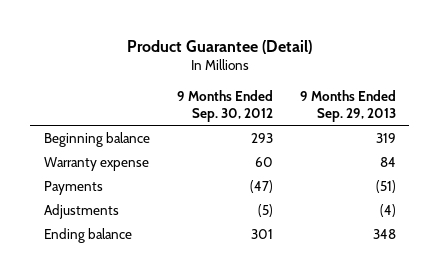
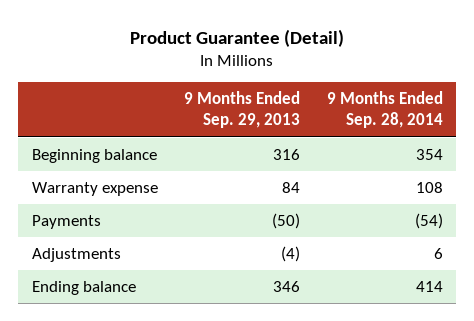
[176,89,273,123] 9 Months Ended Sep. 30, 2012 -> none
none -> [326,91,443,129] 9 Months Ended Sep. 28, 2014
[375,132,396,143] 319 -> [273,149,301,161] 316
[375,179,396,193] (51) -> [272,213,301,230] (50)
[372,228,396,239] 348 -> [273,281,301,293] 346

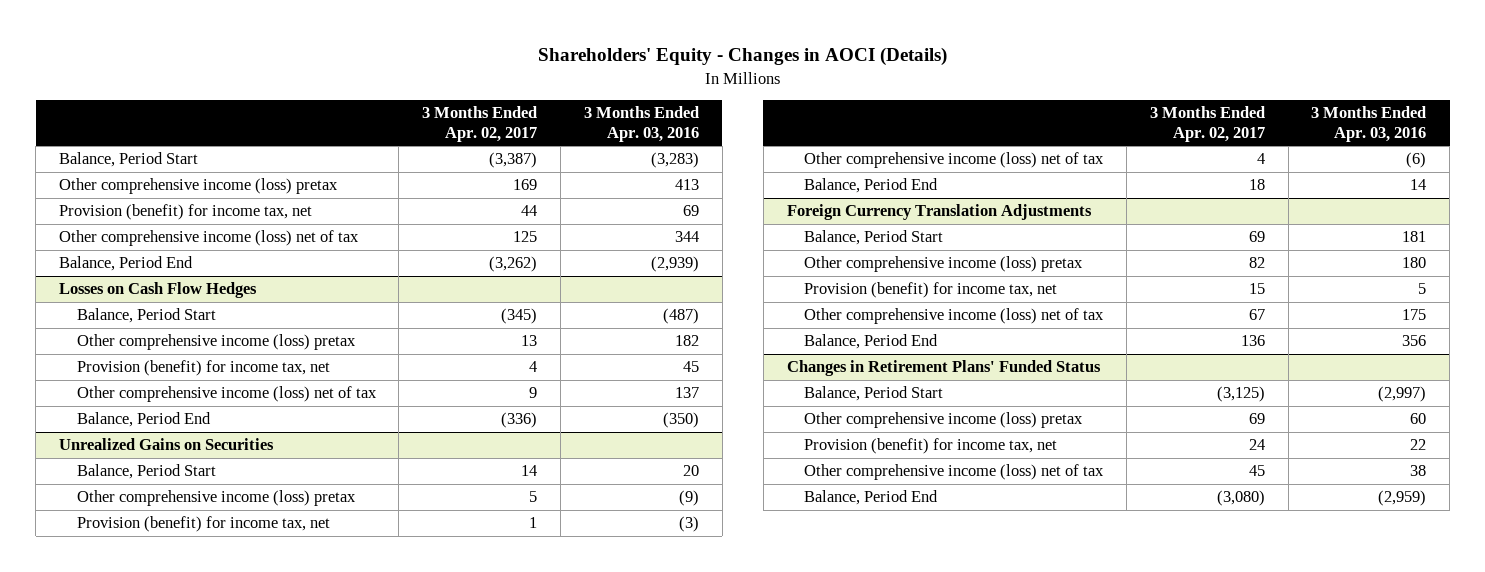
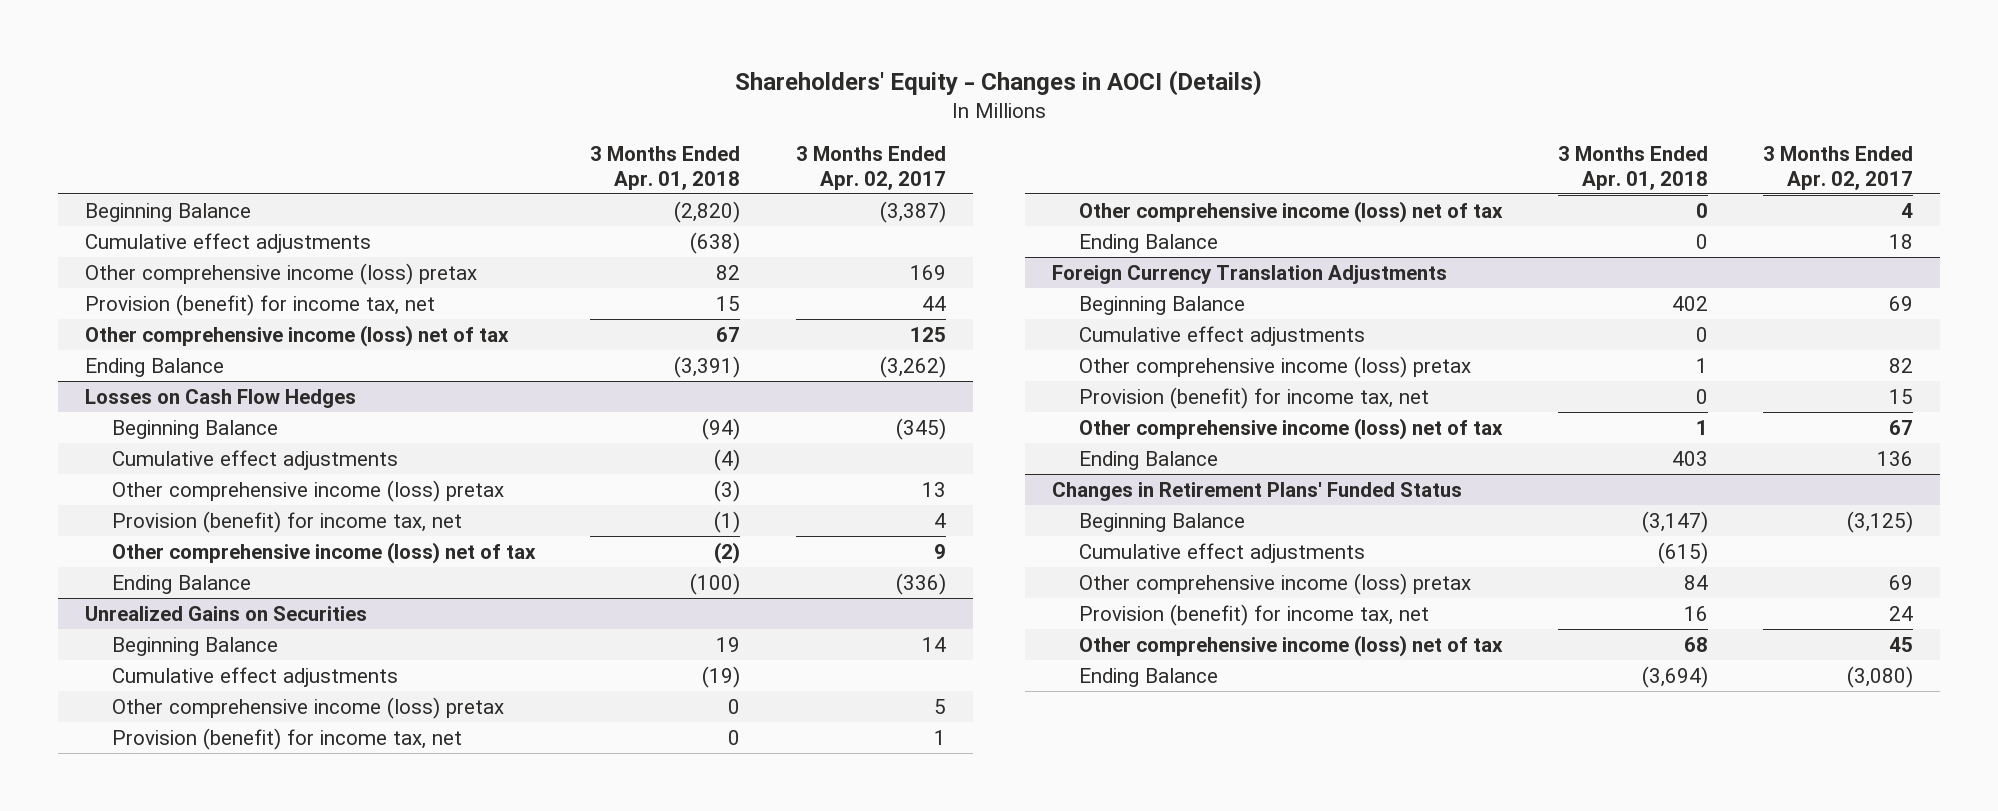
[583,106,699,142] 3 Months Ended Apr. 03, 2016 -> none
none -> [590,145,741,190] 3 Months Ended Apr. 01, 2018
[59,152,199,168] Balance, Period Start -> [85,202,252,222] Beginning Balance
none -> [85,232,372,253] Cumulative effect adjustments
[59,256,194,272] Balance, Period End -> [85,357,225,377] Ending Balance
[76,308,216,324] Balance, Period Start -> [112,419,279,439] Beginning Balance
none -> [112,449,399,470] Cumulative effect adjustments
[76,412,211,428] Balance, Period End -> [112,574,252,594] Ending Balance
[76,464,216,480] Balance, Period Start -> [112,636,279,656] Beginning Balance
none -> [112,666,399,687] Cumulative effect adjustments
[804,178,939,194] Balance, Period End -> [1079,233,1219,253] Ending Balance
[804,230,944,246] Balance, Period Start -> [1079,295,1246,315] Beginning Balance
none -> [1079,325,1366,346] Cumulative effect adjustments
[804,334,939,350] Balance, Period End -> [1079,450,1219,470] Ending Balance
[804,386,944,402] Balance, Period Start -> [1079,512,1246,532] Beginning Balance
none -> [1079,542,1366,563] Cumulative effect adjustments
[804,490,939,506] Balance, Period End -> [1079,667,1219,687] Ending Balance

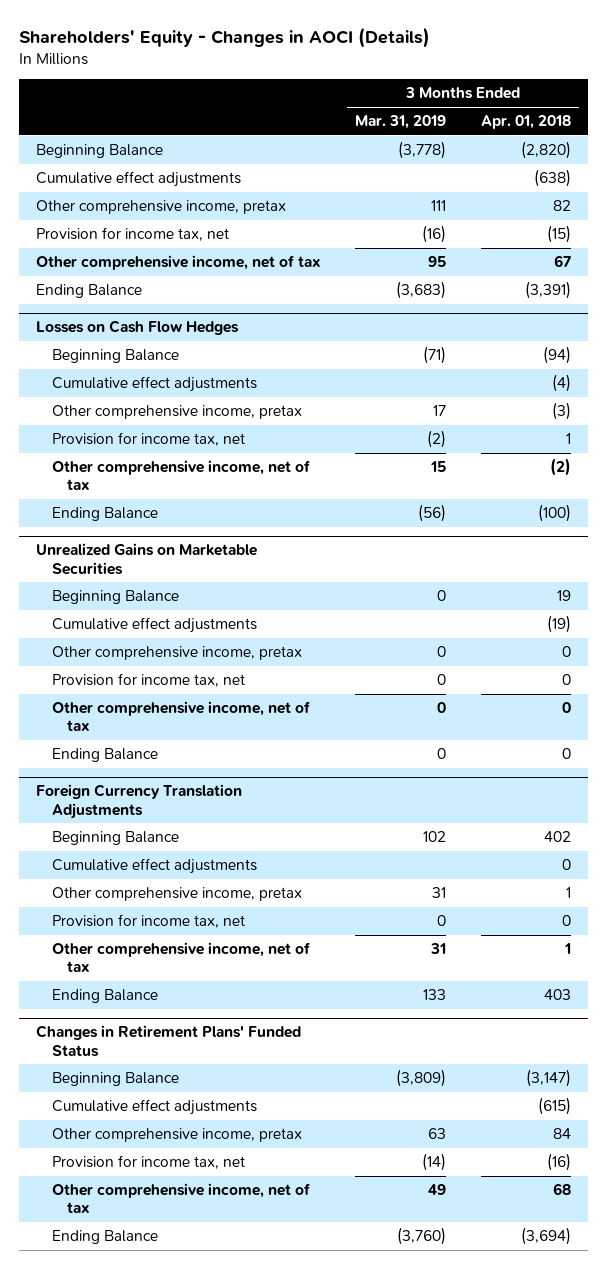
[795,145,946,190] 3 Months Ended Apr. 02, 2017 -> none
none -> [355,115,447,130] Mar. 31, 2019
[85,262,478,285] Other comprehensive income (loss) pretax -> [36,200,287,215] Other comprehensive income, pretax
[85,293,436,316] Provision (benefit) for income tax, net -> [36,227,230,242] Provision for income tax, net
[716,295,741,311] 15 -> [546,225,571,244] (15)
[85,324,510,347] Other comprehensive income (loss) net of tax -> [36,255,322,271] Other comprehensive income, net of tax
[112,479,505,502] Other comprehensive income (loss) pretax -> [51,405,302,420] Other comprehensive income, pretax
[112,510,463,533] Provision (benefit) for income tax, net -> [51,432,245,447] Provision for income tax, net
[714,510,741,533] (1) -> [565,433,571,445] 1
[112,541,537,564] Other comprehensive income (loss) net of tax -> [51,460,310,491] Other comprehensive income, net of tax
[85,605,368,621] Unrealized Gains on Securities -> [36,543,258,575] Unrealized Gains on Marketable Securities
[112,696,505,719] Other comprehensive income (loss) pretax -> [51,646,302,661] Other comprehensive income, pretax
[112,727,463,750] Provision (benefit) for income tax, net -> [51,673,245,688] Provision for income tax, net
[1079,200,1504,223] Other comprehensive income (loss) net of tax -> [51,701,310,732] Other comprehensive income, net of tax
[1079,355,1472,378] Other comprehensive income (loss) pretax -> [51,887,302,902] Other comprehensive income, pretax
[1079,386,1430,409] Provision (benefit) for income tax, net -> [51,914,245,929] Provision for income tax, net
[1079,417,1504,440] Other comprehensive income (loss) net of tax -> [51,942,310,973] Other comprehensive income, net of tax
[1079,572,1472,595] Other comprehensive income (loss) pretax -> [51,1128,302,1143] Other comprehensive income, pretax
[1079,603,1430,626] Provision (benefit) for income tax, net -> [51,1155,245,1170] Provision for income tax, net
[1683,605,1708,621] 16 -> [546,1153,571,1172] (16)
[1079,634,1504,657] Other comprehensive income (loss) net of tax -> [51,1183,310,1214] Other comprehensive income, net of tax

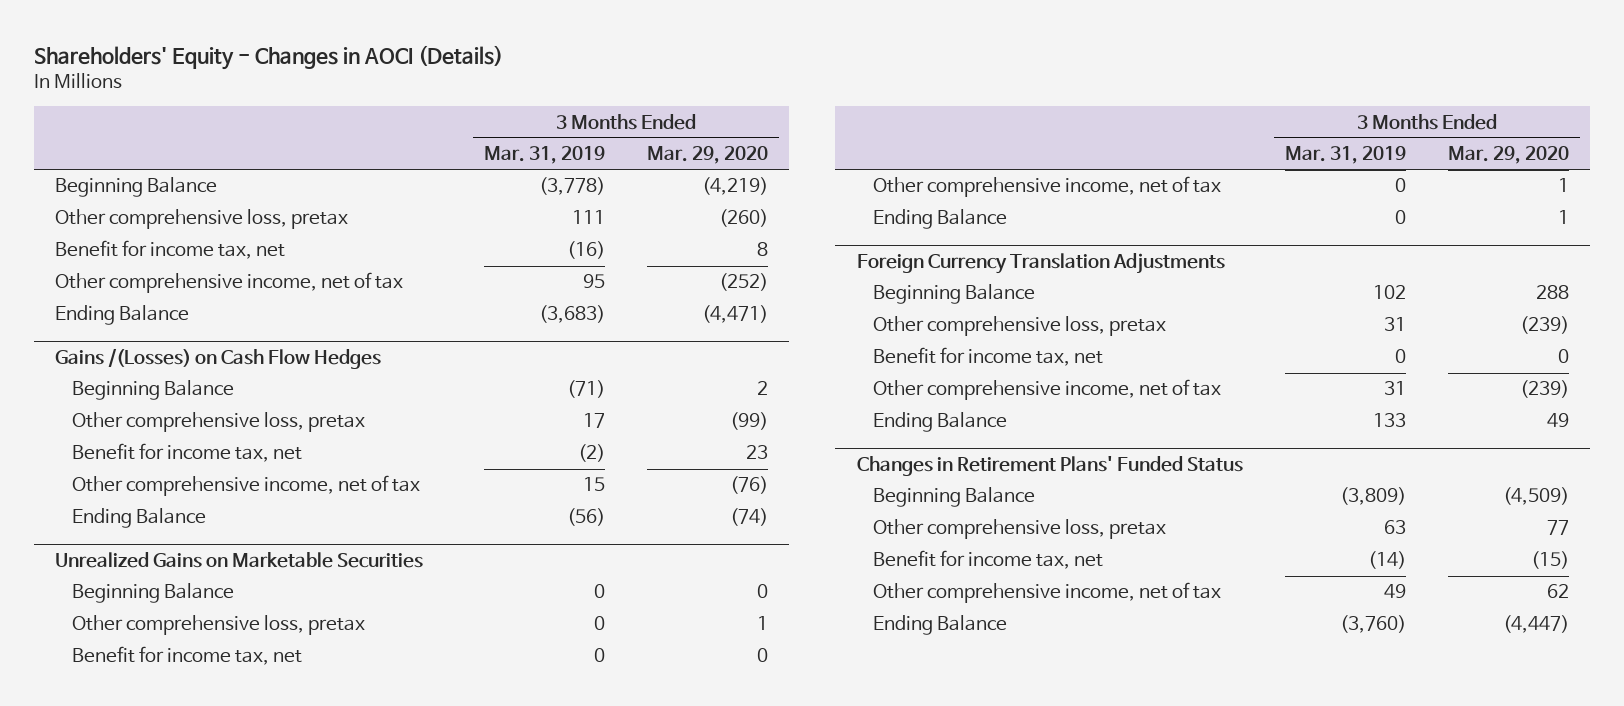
[480,115,571,130] Apr. 01, 2018 -> none
none -> [646,146,768,165] Mar. 29, 2020
[36,171,242,188] Cumulative effect adjustments -> none
[36,200,287,215] Other comprehensive income, pretax -> [55,209,349,230] Other comprehensive loss, pretax
[36,227,230,242] Provision for income tax, net -> [55,240,286,260] Benefit for income tax, net
[36,320,240,336] Losses on Cash Flow Hedges -> [55,347,382,369] Gains /(Losses) on Cash Flow Hedges
[51,376,257,393] Cumulative effect adjustments -> none
[51,405,302,420] Other comprehensive income, pretax -> [72,412,366,433] Other comprehensive loss, pretax
[51,432,245,447] Provision for income tax, net -> [72,443,303,463] Benefit for income tax, net
[51,617,257,634] Cumulative effect adjustments -> none
[51,646,302,661] Other comprehensive income, pretax -> [72,615,366,636] Other comprehensive loss, pretax
[51,673,245,688] Provision for income tax, net -> [72,646,303,666] Benefit for income tax, net
[51,858,257,875] Cumulative effect adjustments -> none
[51,887,302,902] Other comprehensive income, pretax -> [873,316,1167,337] Other comprehensive loss, pretax
[51,914,245,929] Provision for income tax, net -> [873,347,1104,367] Benefit for income tax, net
[51,1099,257,1116] Cumulative effect adjustments -> none
[51,1128,302,1143] Other comprehensive income, pretax -> [873,519,1167,540] Other comprehensive loss, pretax
[51,1155,245,1170] Provision for income tax, net -> [873,550,1104,570] Benefit for income tax, net

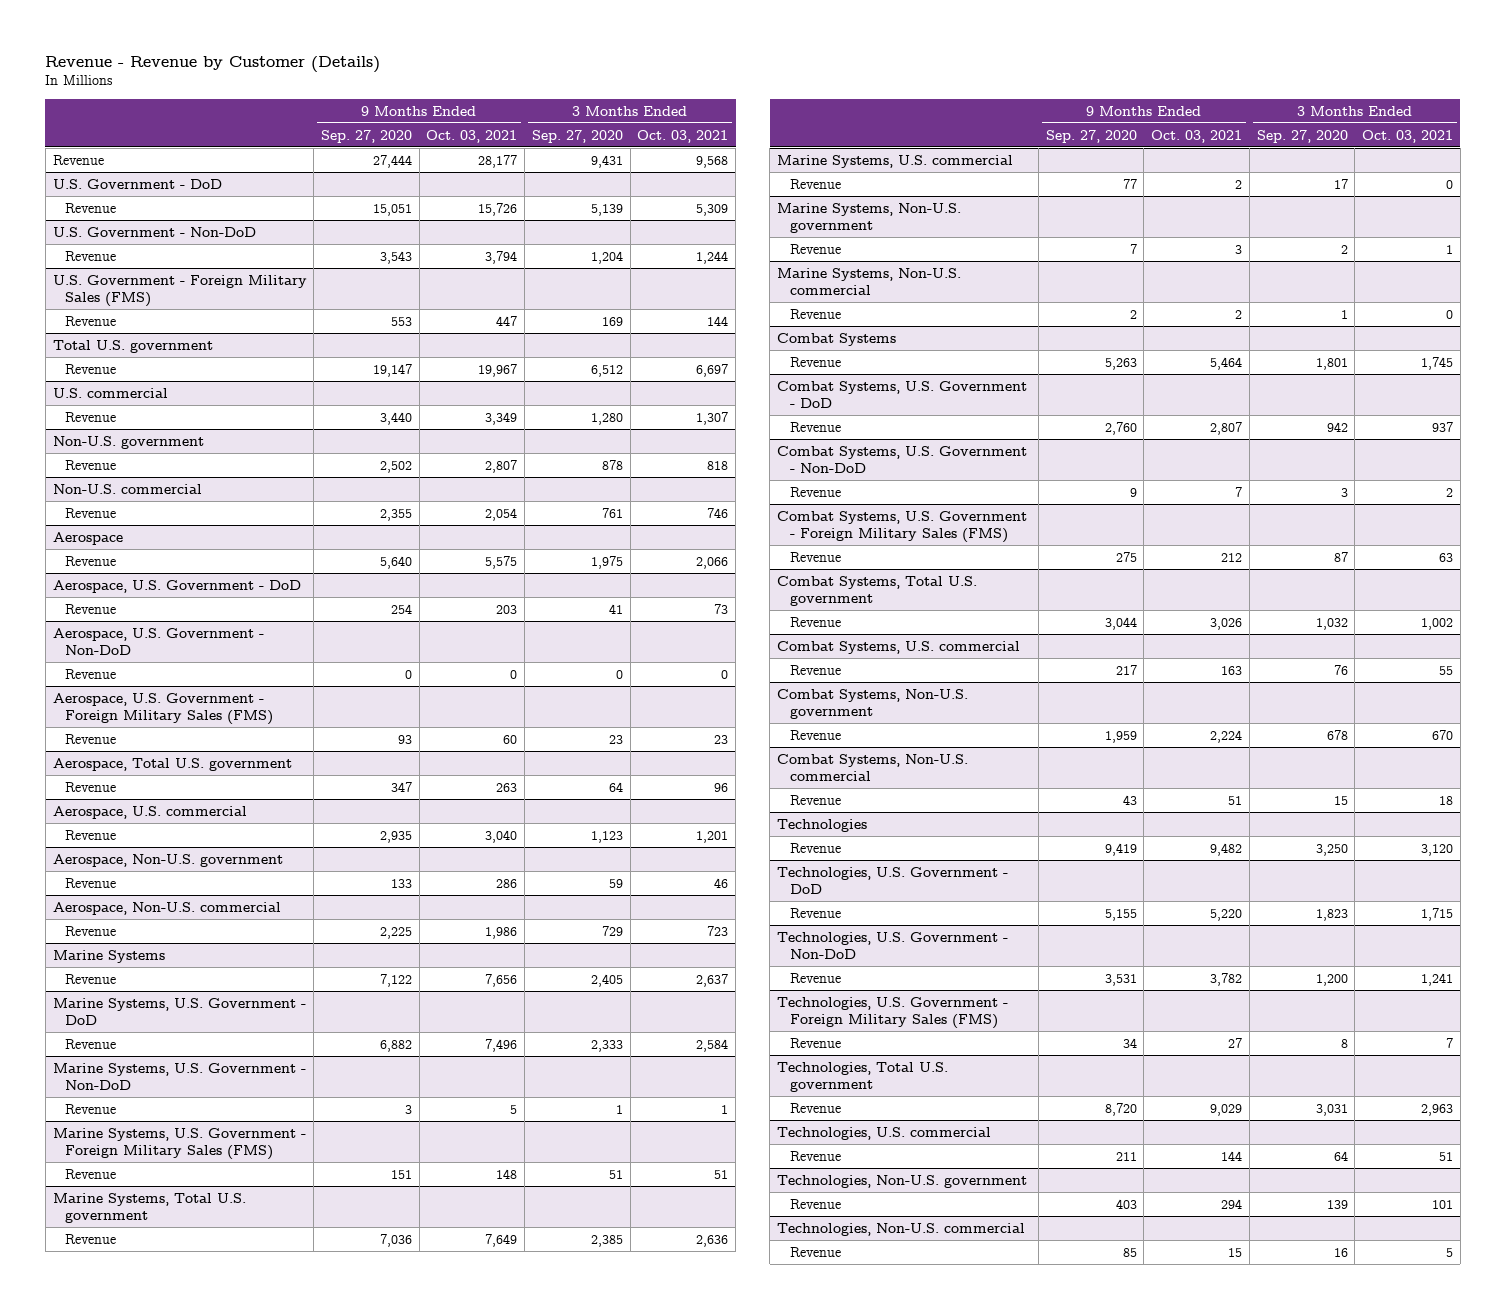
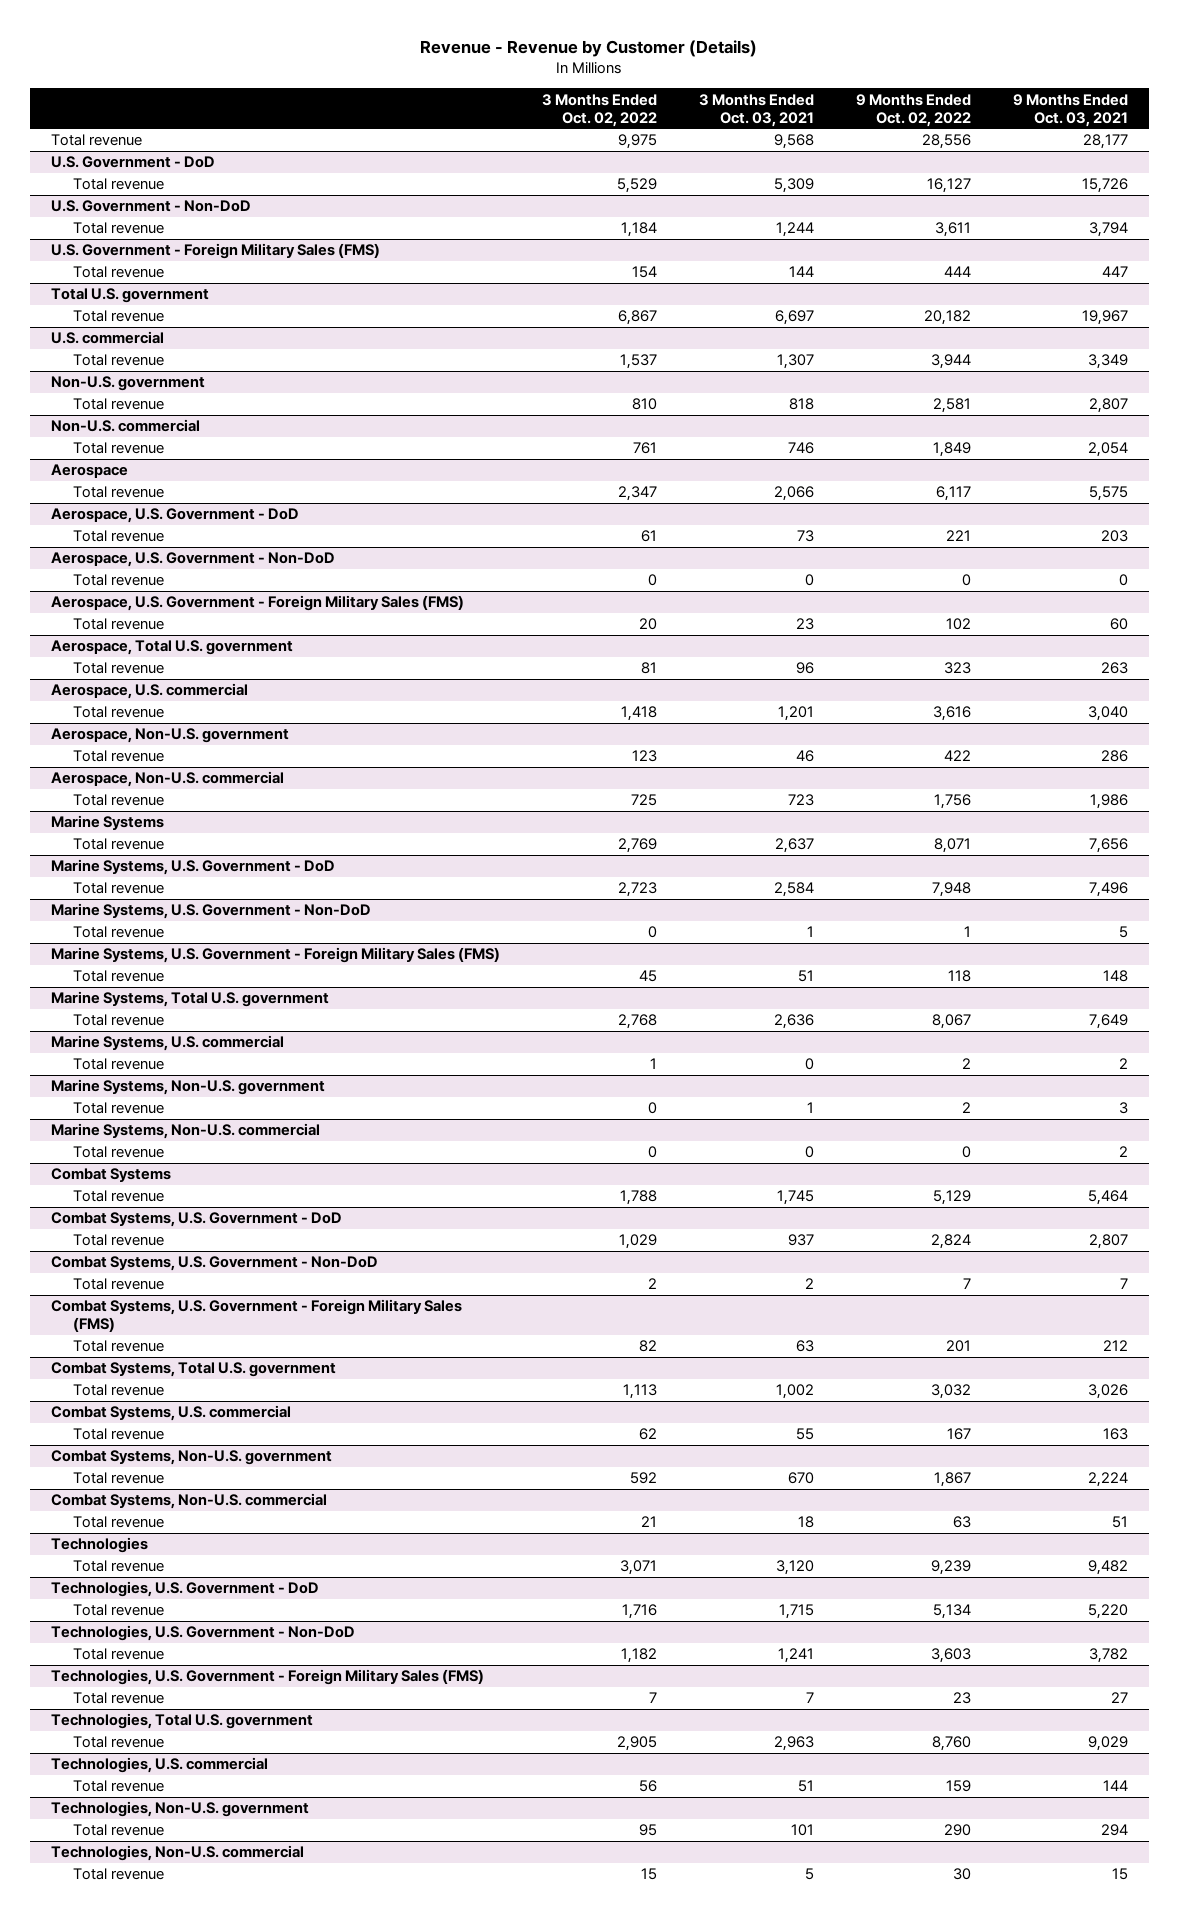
[321,129,413,143] Sep. 27, 2020 -> none
[531,129,623,143] Sep. 27, 2020 -> none
none -> [541,93,657,127] 3 Months Ended Oct. 02, 2022
none -> [856,93,972,127] 9 Months Ended Oct. 02, 2022
[52,154,104,165] Revenue -> [50,134,142,147] Total revenue
[64,202,116,213] Revenue -> [72,178,164,191] Total revenue
[64,250,116,261] Revenue -> [72,222,164,235] Total revenue
[64,315,116,326] Revenue -> [72,266,164,279] Total revenue
[64,363,116,374] Revenue -> [72,310,164,323] Total revenue
[64,411,116,422] Revenue -> [72,354,164,367] Total revenue
[64,459,116,470] Revenue -> [72,398,164,411] Total revenue
[64,507,116,518] Revenue -> [72,442,164,455] Total revenue
[64,555,116,566] Revenue -> [72,486,164,499] Total revenue
[64,603,116,614] Revenue -> [72,530,164,543] Total revenue
[64,668,116,679] Revenue -> [72,574,164,587] Total revenue
[64,733,116,744] Revenue -> [72,618,164,631] Total revenue
[64,781,116,792] Revenue -> [72,662,164,675] Total revenue
[64,829,116,840] Revenue -> [72,706,164,719] Total revenue
[64,877,116,888] Revenue -> [72,750,164,763] Total revenue
[64,925,116,936] Revenue -> [72,794,164,807] Total revenue
[64,973,116,984] Revenue -> [72,838,164,851] Total revenue
[64,1038,116,1049] Revenue -> [72,882,164,895] Total revenue
[64,1103,116,1114] Revenue -> [72,926,164,939] Total revenue
[64,1168,116,1179] Revenue -> [72,970,164,983] Total revenue
[64,1233,116,1244] Revenue -> [72,1014,164,1027] Total revenue
[789,178,841,189] Revenue -> [72,1058,164,1071] Total revenue
[789,243,841,254] Revenue -> [72,1102,164,1115] Total revenue
[789,308,841,319] Revenue -> [72,1146,164,1159] Total revenue
[789,356,841,367] Revenue -> [72,1190,164,1203] Total revenue
[789,421,841,432] Revenue -> [72,1234,164,1247] Total revenue
[789,486,841,497] Revenue -> [72,1278,164,1291] Total revenue
[789,551,841,562] Revenue -> [72,1340,164,1353] Total revenue
[789,616,841,627] Revenue -> [72,1384,164,1397] Total revenue
[789,664,841,675] Revenue -> [72,1428,164,1441] Total revenue
[789,729,841,740] Revenue -> [72,1472,164,1485] Total revenue
[789,794,841,805] Revenue -> [72,1516,164,1529] Total revenue
[789,842,841,853] Revenue -> [72,1560,164,1573] Total revenue
[789,907,841,918] Revenue -> [72,1604,164,1617] Total revenue
[789,972,841,983] Revenue -> [72,1648,164,1661] Total revenue
[789,1037,841,1048] Revenue -> [72,1692,164,1705] Total revenue
[789,1102,841,1113] Revenue -> [72,1736,164,1749] Total revenue
[789,1150,841,1161] Revenue -> [72,1780,164,1793] Total revenue
[789,1198,841,1209] Revenue -> [72,1824,164,1837] Total revenue
[789,1246,841,1257] Revenue -> [72,1868,164,1881] Total revenue

